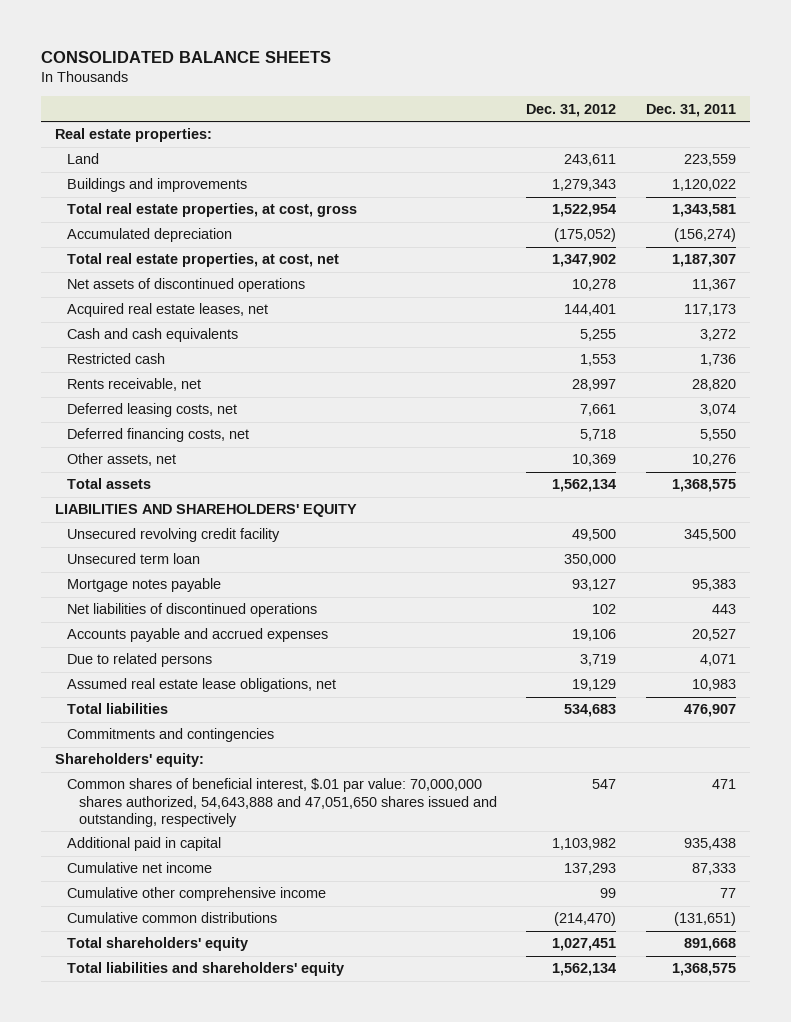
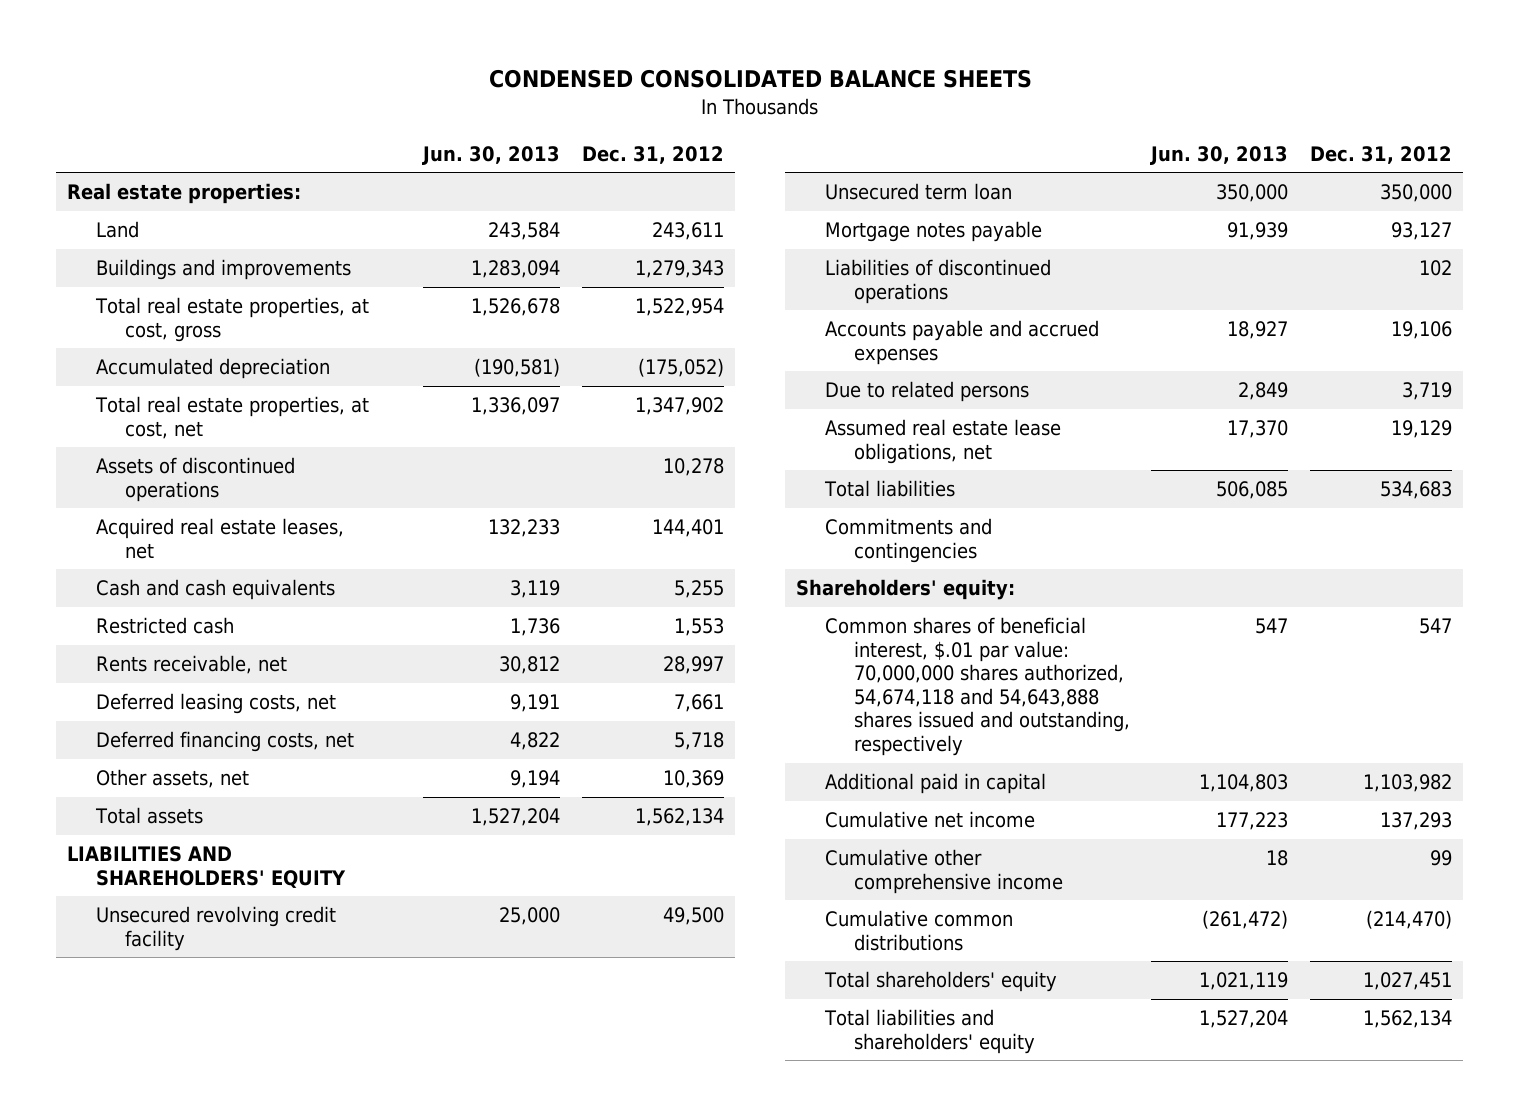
[40,50,331,63] CONSOLIDATED BALANCE SHEETS -> [488,69,1032,89] CONDENSED CONSOLIDATED BALANCE SHEETS
[645,103,736,117] Dec. 31, 2011 -> none
none -> [421,145,560,165] Jun. 30, 2013
[67,278,306,293] Net assets of discontinued operations -> [96,457,296,502] Assets of discontinued operations
[67,603,318,618] Net liabilities of discontinued operations -> [824,259,1051,304] Liabilities of discontinued operations
[67,778,498,827] Common shares of beneficial interest, $.01 par value: 70,000,000 shares authorized, 54,643,888 and 47,051,650 shares issued and outstanding, respectively -> [824,617,1130,756] Common shares of beneficial interest, $.01 par value: 70,000,000 shares authorized, 54,674,118 and 54,643,888 shares issued and outstanding, respectively

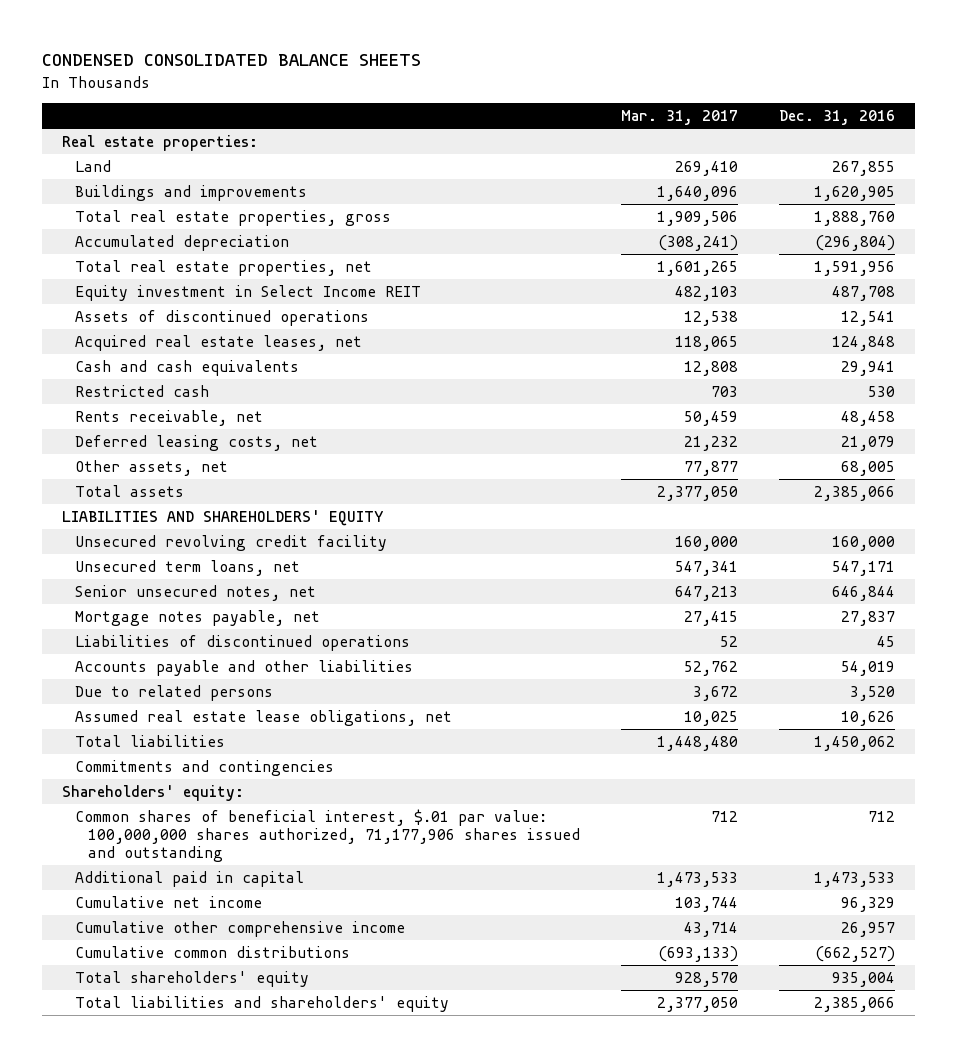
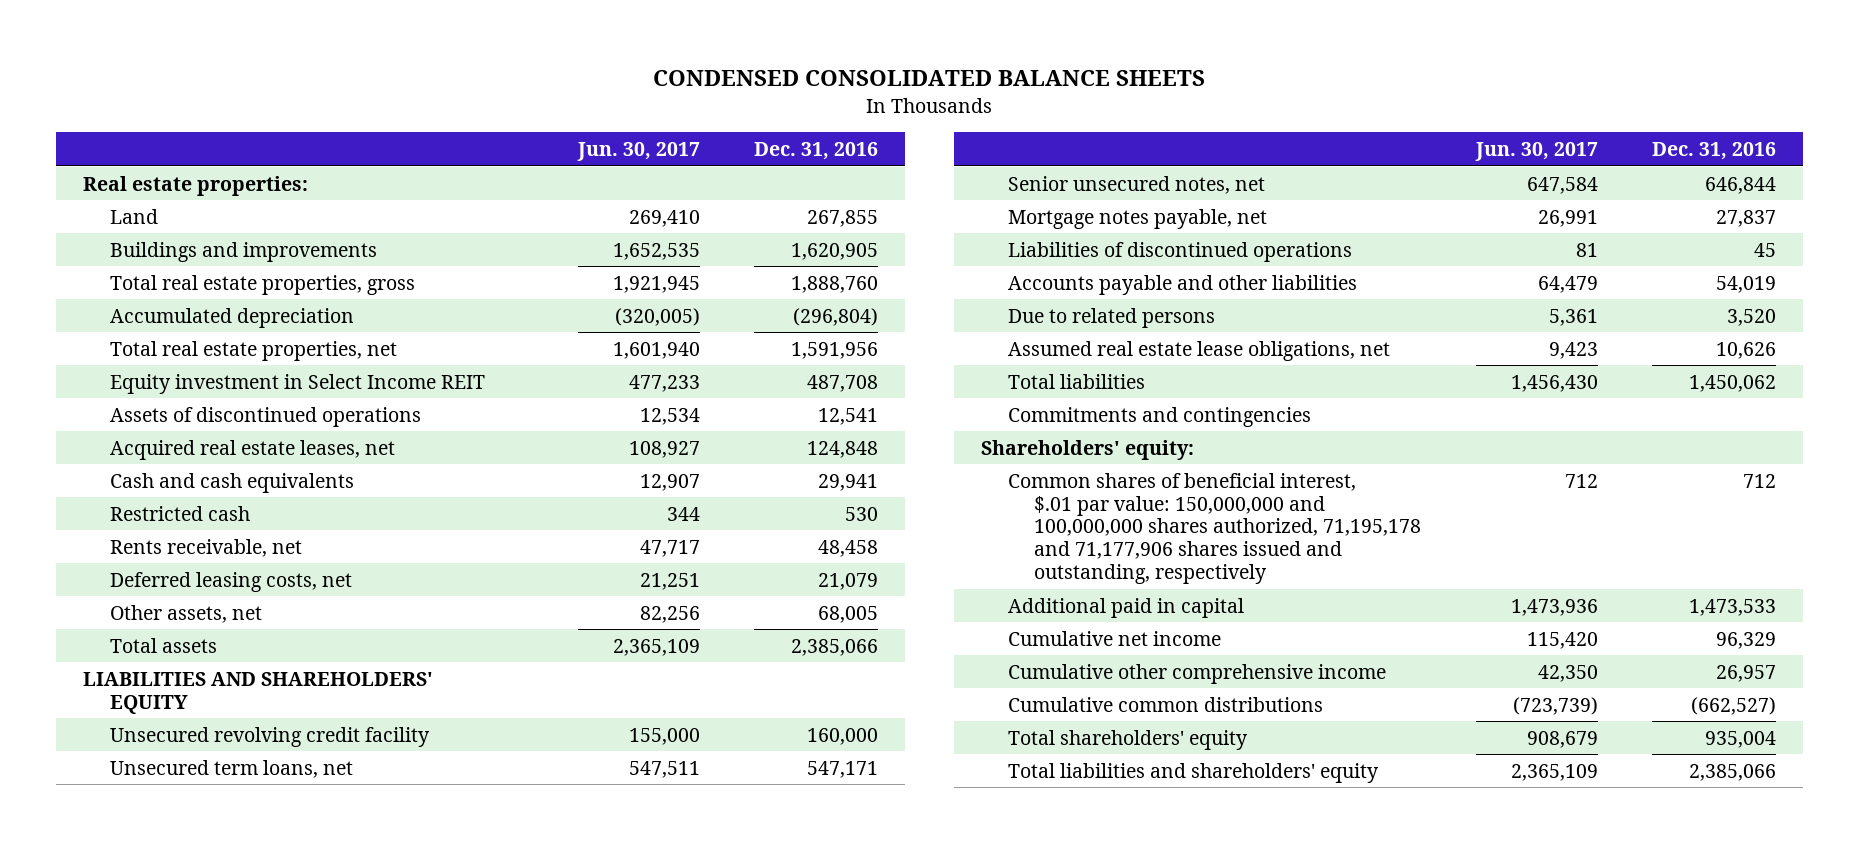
[621,110,739,126] Mar. 31, 2017 -> none
none -> [576,142,700,162] Jun. 30, 2017
[75,808,581,863] Common shares of beneficial interest, $.01 par value: 100,000,000 shares authorized, 71,177,906 shares issued and outstanding -> [1007,472,1422,585] Common shares of beneficial interest, $.01 par value: 150,000,000 and 100,000,000 shares authorized, 71,195,178 and 71,177,906 shares issued and outstanding, respectively

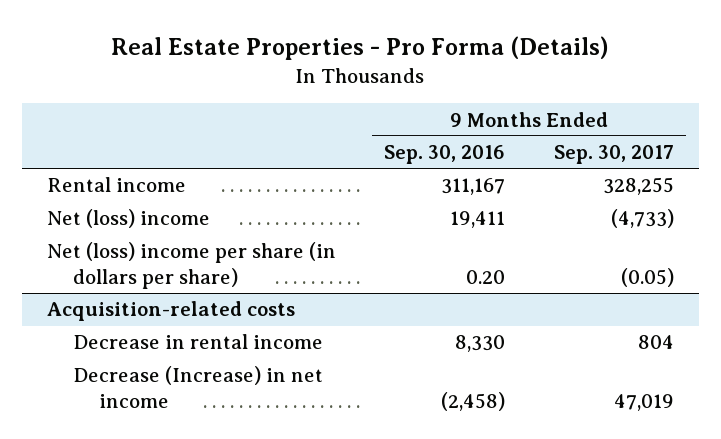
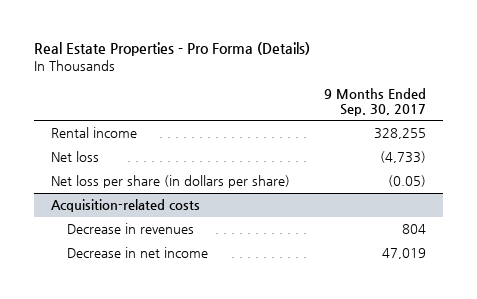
[384,145,506,165] Sep. 30, 2016 -> none
[46,209,210,229] Net (loss) income -> [51,151,100,163] Net loss
[46,242,336,289] Net (loss) income per share (in dollars per share) -> [51,175,291,189] Net loss per share (in dollars per share)
[72,334,323,350] Decrease in rental income -> [66,223,194,235] Decrease in revenues
[72,366,323,408] Decrease (Increase) in net income -> [66,247,208,259] Decrease in net income

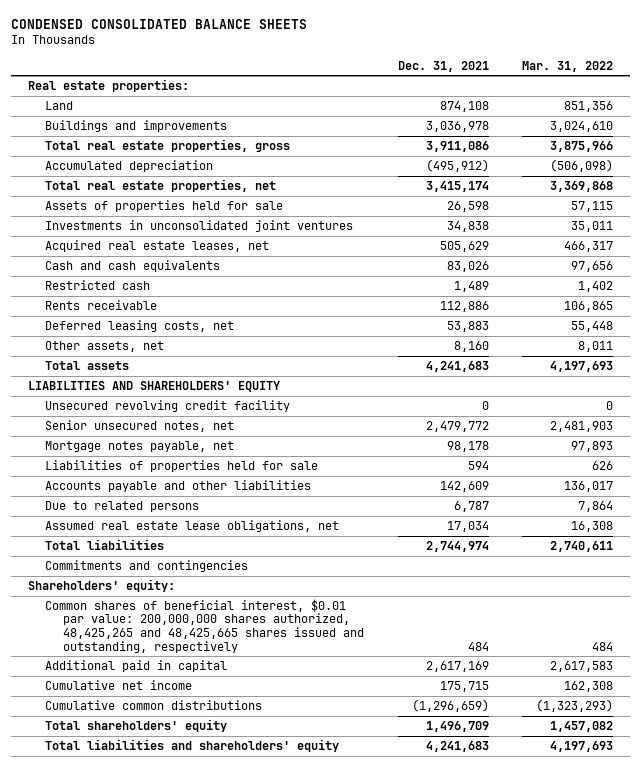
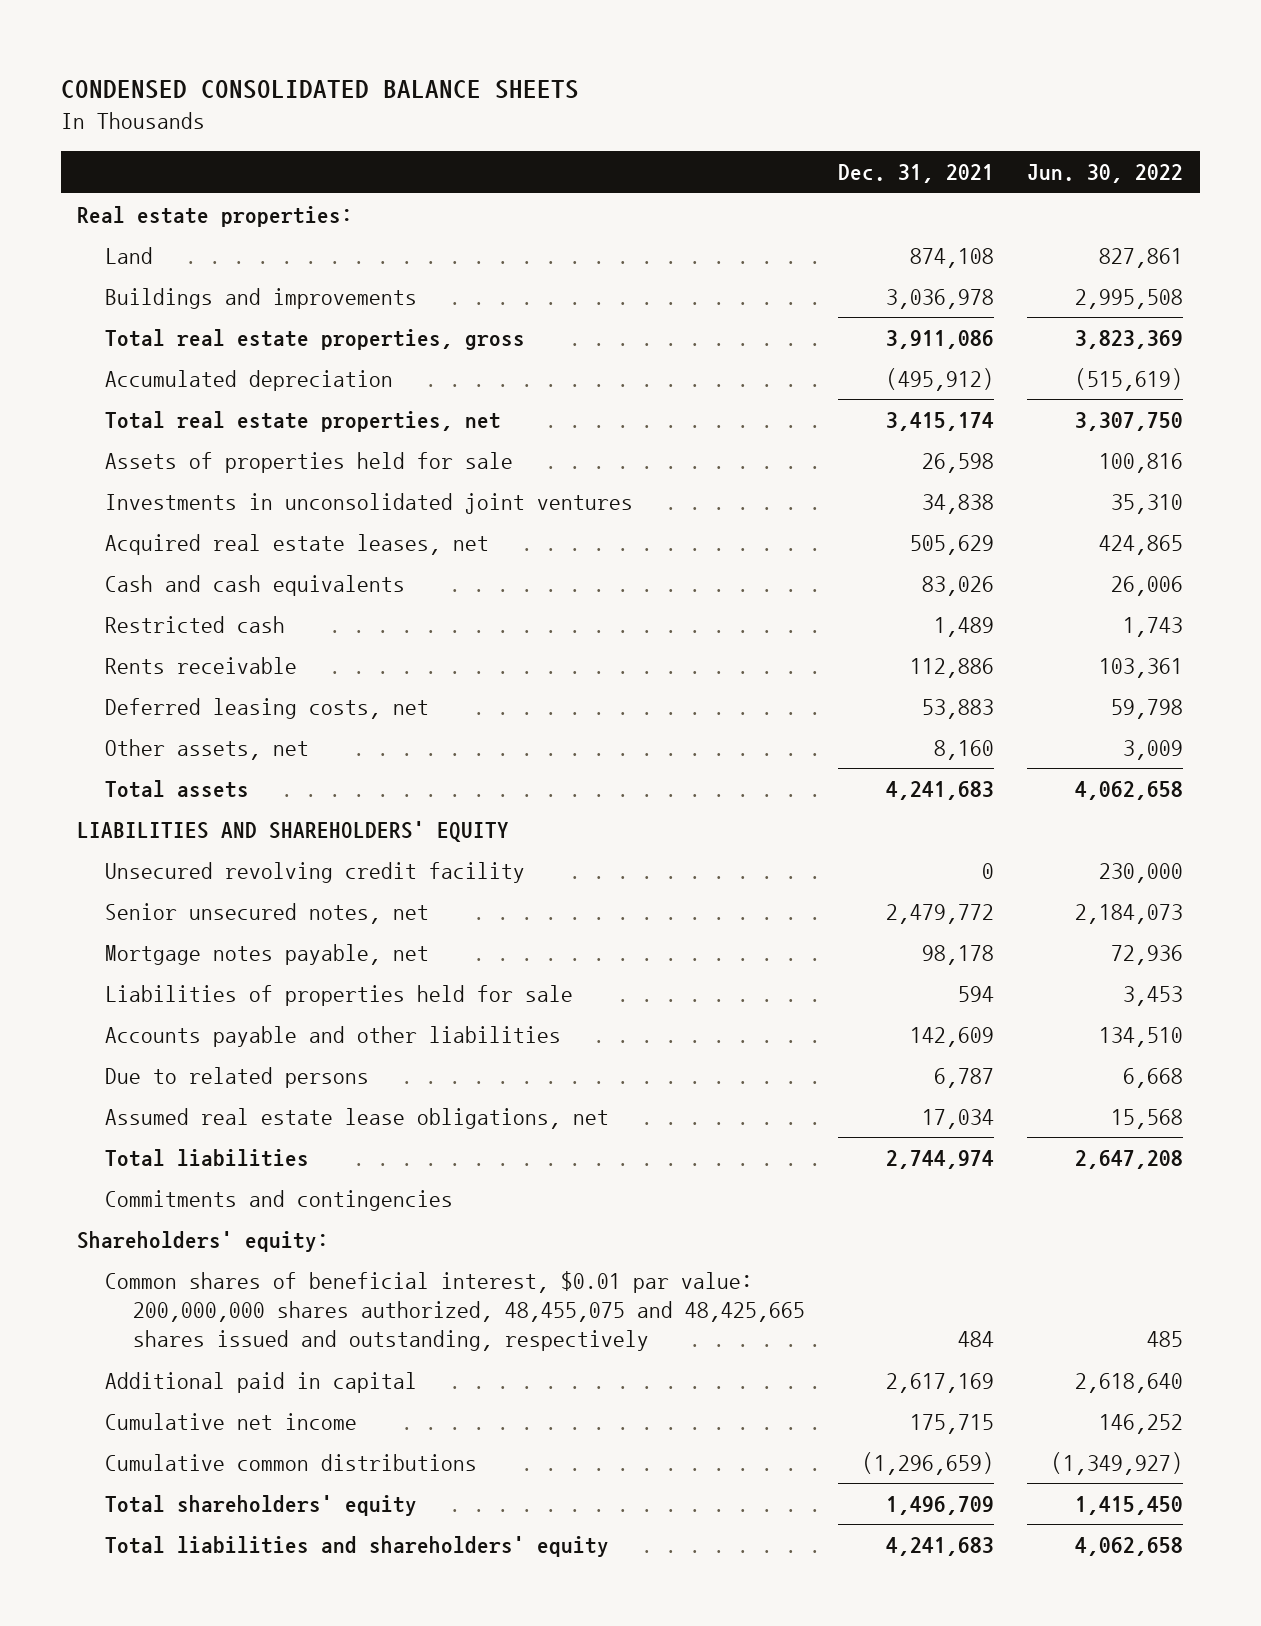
[522,60,614,72] Mar. 31, 2022 -> none
none -> [1027,164,1184,184] Jun. 30, 2022
[45,598,364,653] Common shares of beneficial interest, $0.01 par value: 200,000,000 shares authorized, 48,425,265 and 48,425,665 shares issued and outstanding, respectively -> [105,1270,805,1352] Common shares of beneficial interest, $0.01 par value: 200,000,000 shares authorized, 48,455,075 and 48,425,665 shares issued and outstanding, respectively

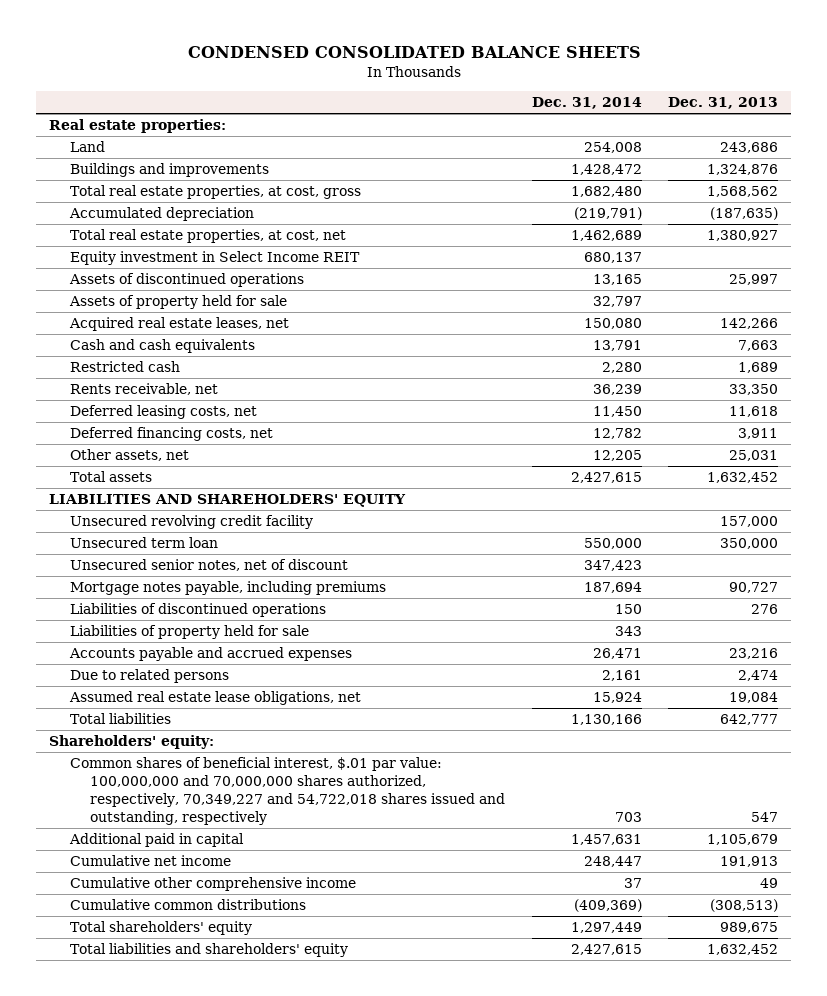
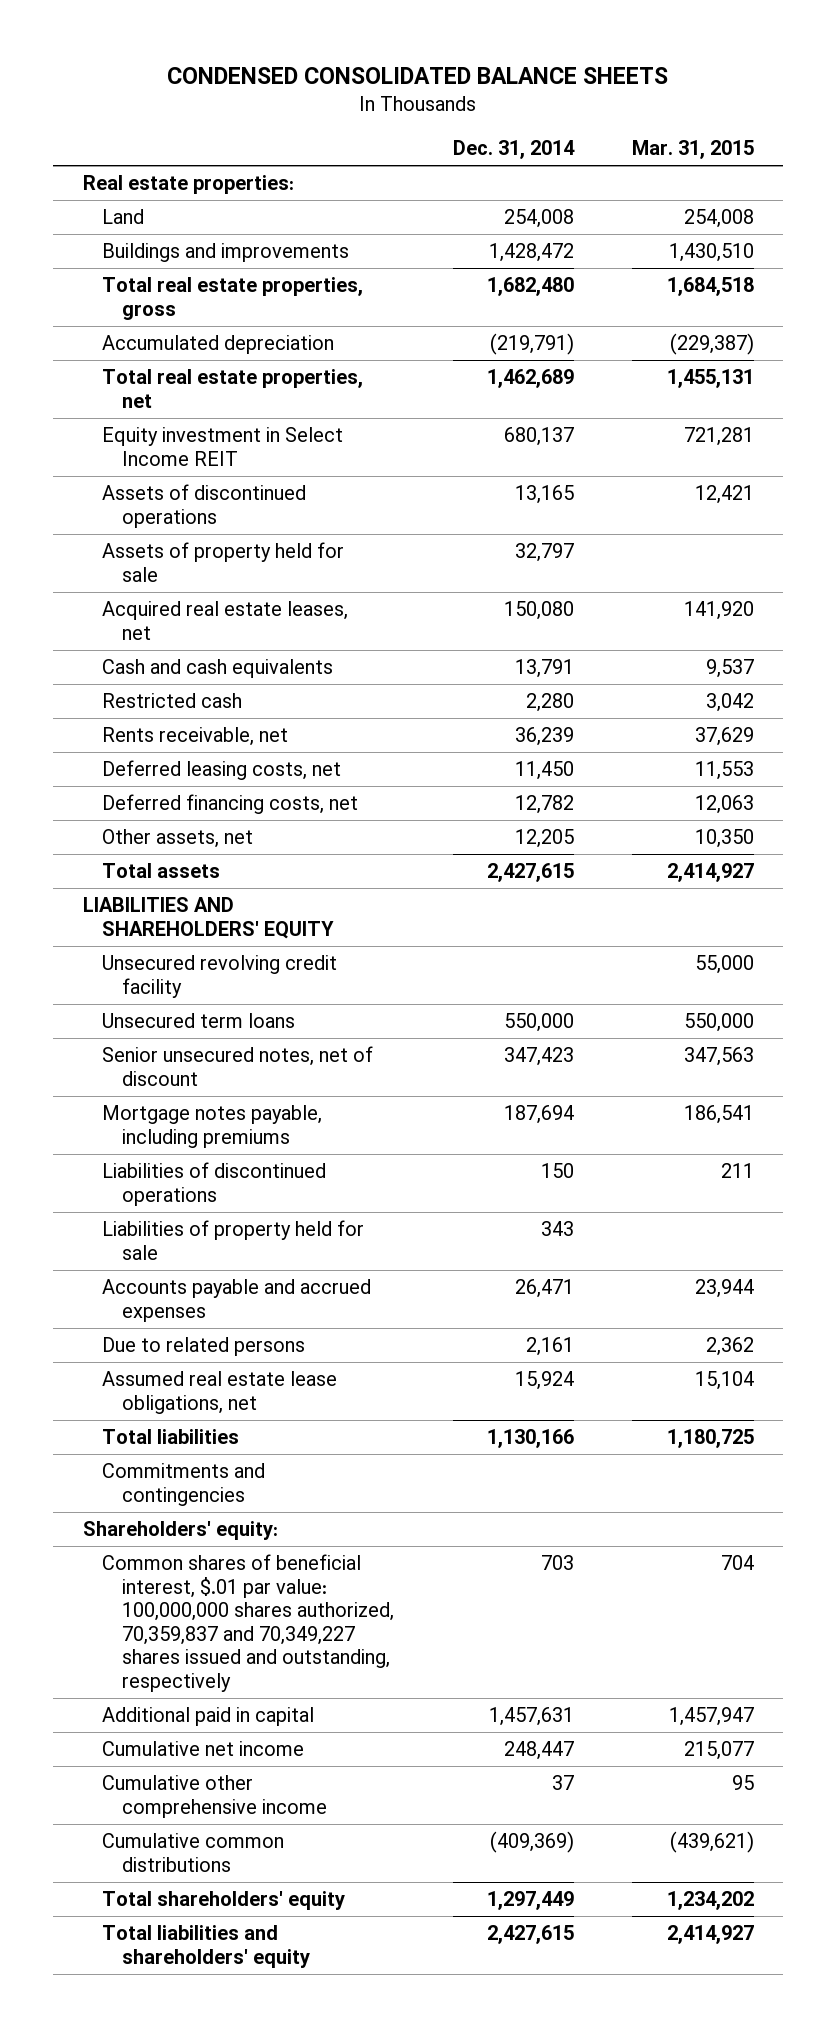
[667,97,778,110] Dec. 31, 2013 -> none
none -> [631,140,754,160] Mar. 31, 2015
[69,185,361,200] Total real estate properties, at cost, gross -> [102,277,364,320] Total real estate properties, gross
[69,229,346,244] Total real estate properties, at cost, net -> [102,369,364,408] Total real estate properties, net
[69,537,218,549] Unsecured term loan -> [102,1013,296,1029] Unsecured term loans
[69,559,348,572] Unsecured senior notes, net of discount -> [102,1046,374,1086] Senior unsecured notes, net of discount
none -> [102,1463,266,1506] Commitments and contingencies
[69,757,506,825] Common shares of beneficial interest, $.01 par value: 100,000,000 and 70,000,000 shares authorized, respectively, 70,349,227 and 54,722,018 shares issued and outstanding, respectively -> [102,1554,395,1692] Common shares of beneficial interest, $.01 par value: 100,000,000 shares authorized, 70,359,837 and 70,349,227 shares issued and outstanding, respectively

